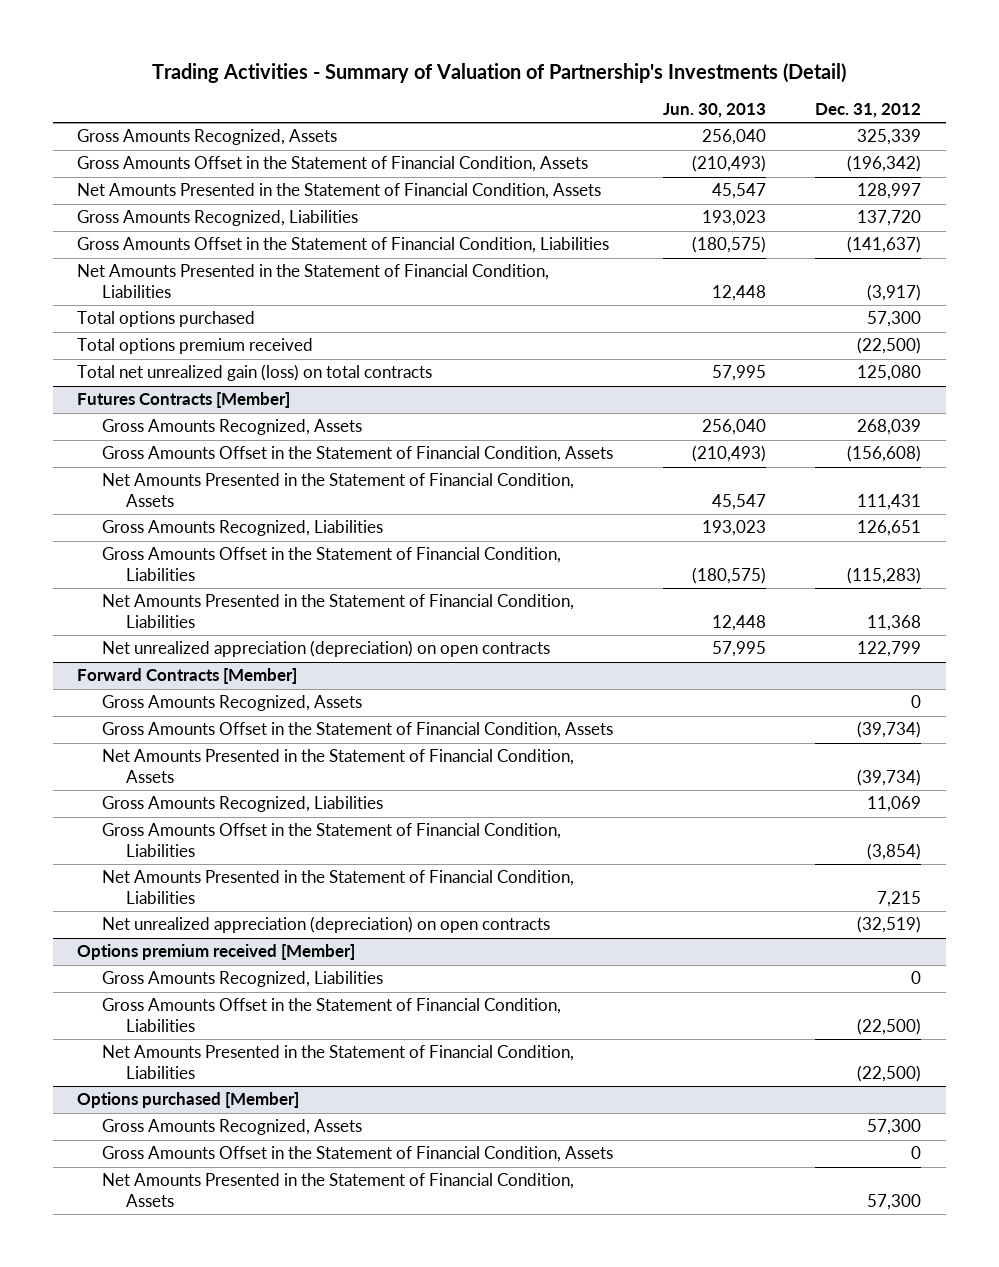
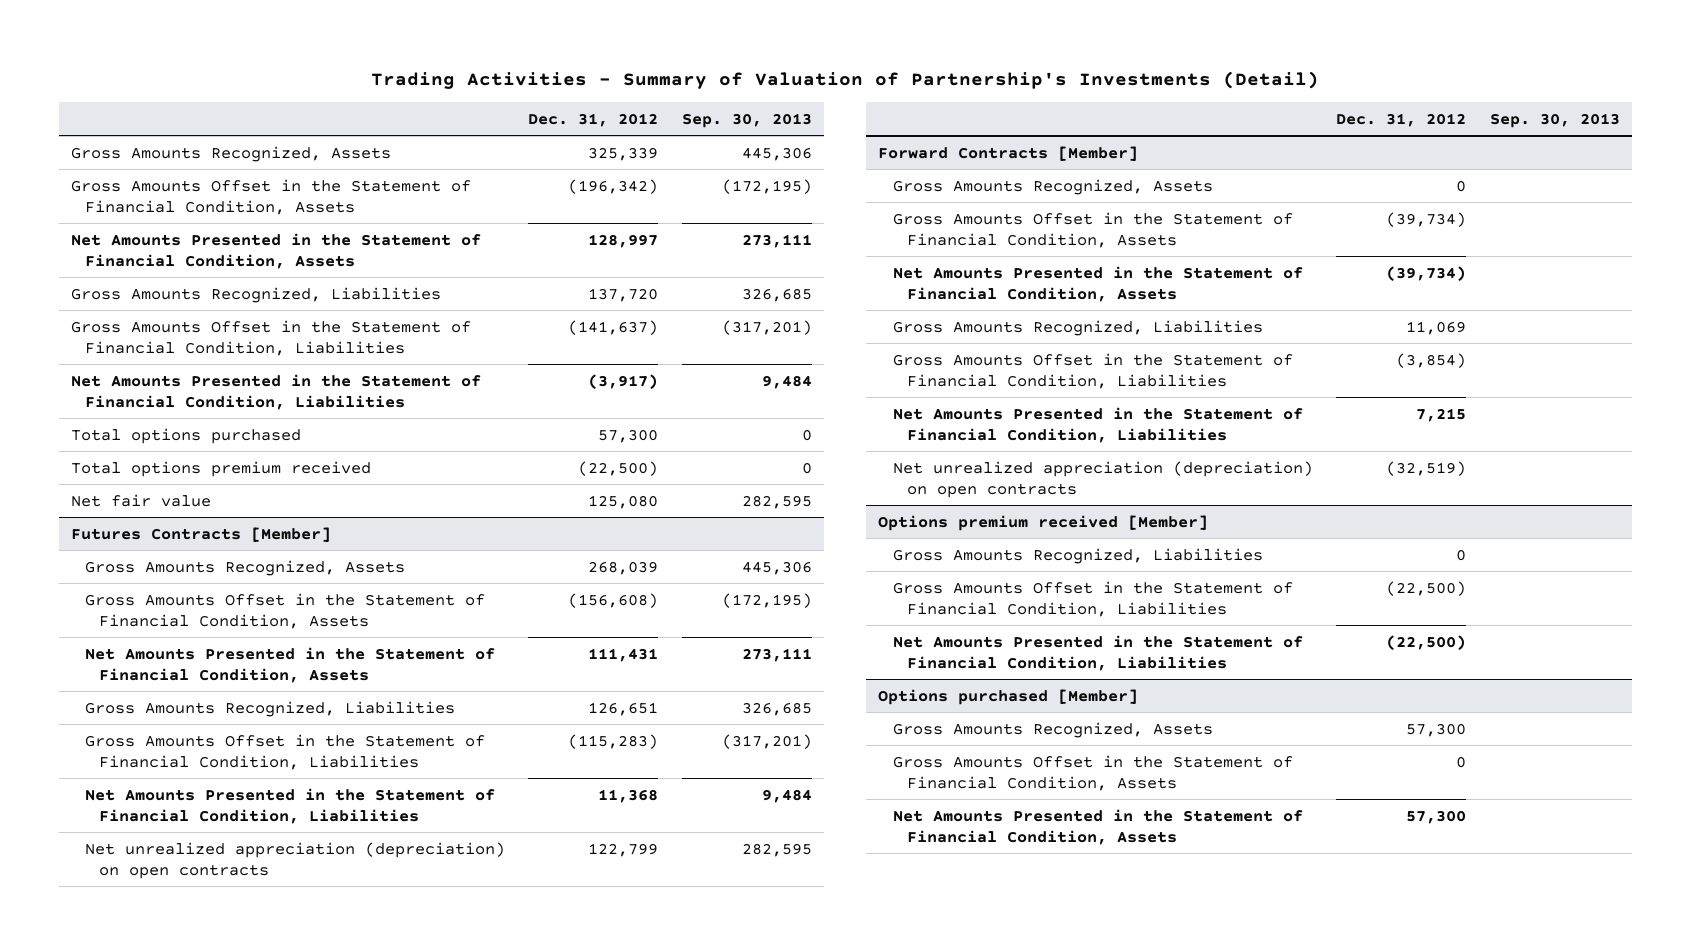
[662,102,766,118] Jun. 30, 2013 -> none
none -> [682,112,813,128] Sep. 30, 2013
[77,364,433,382] Total net unrealized gain (loss) on total contracts -> [70,493,211,507] Net fair value

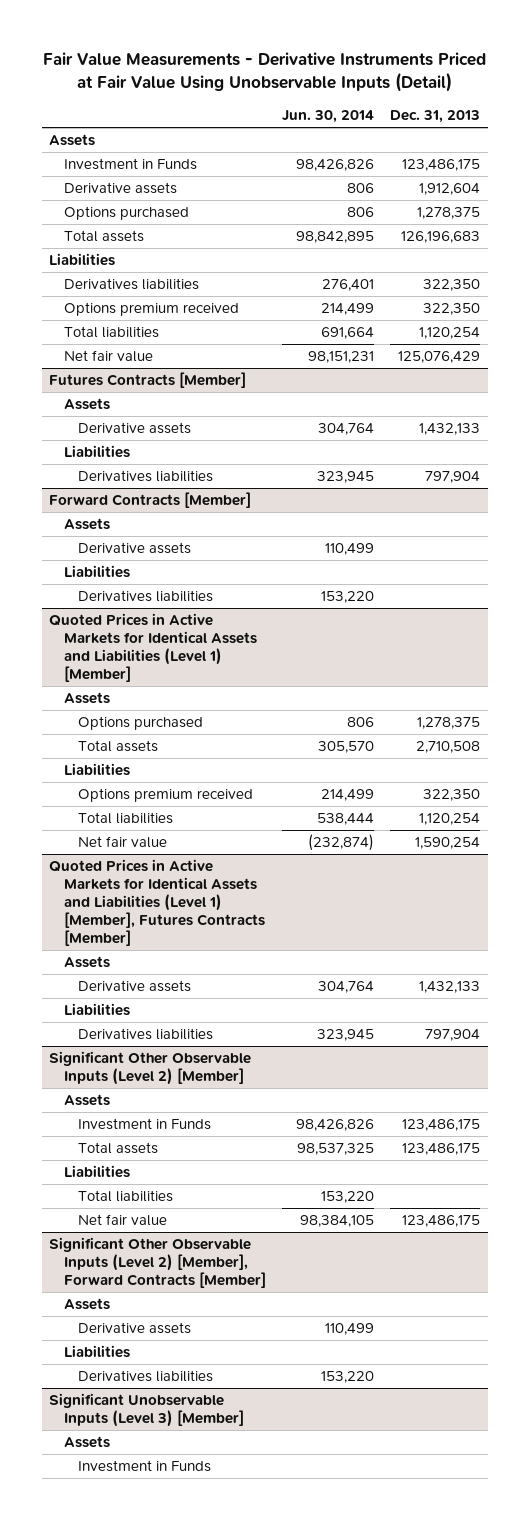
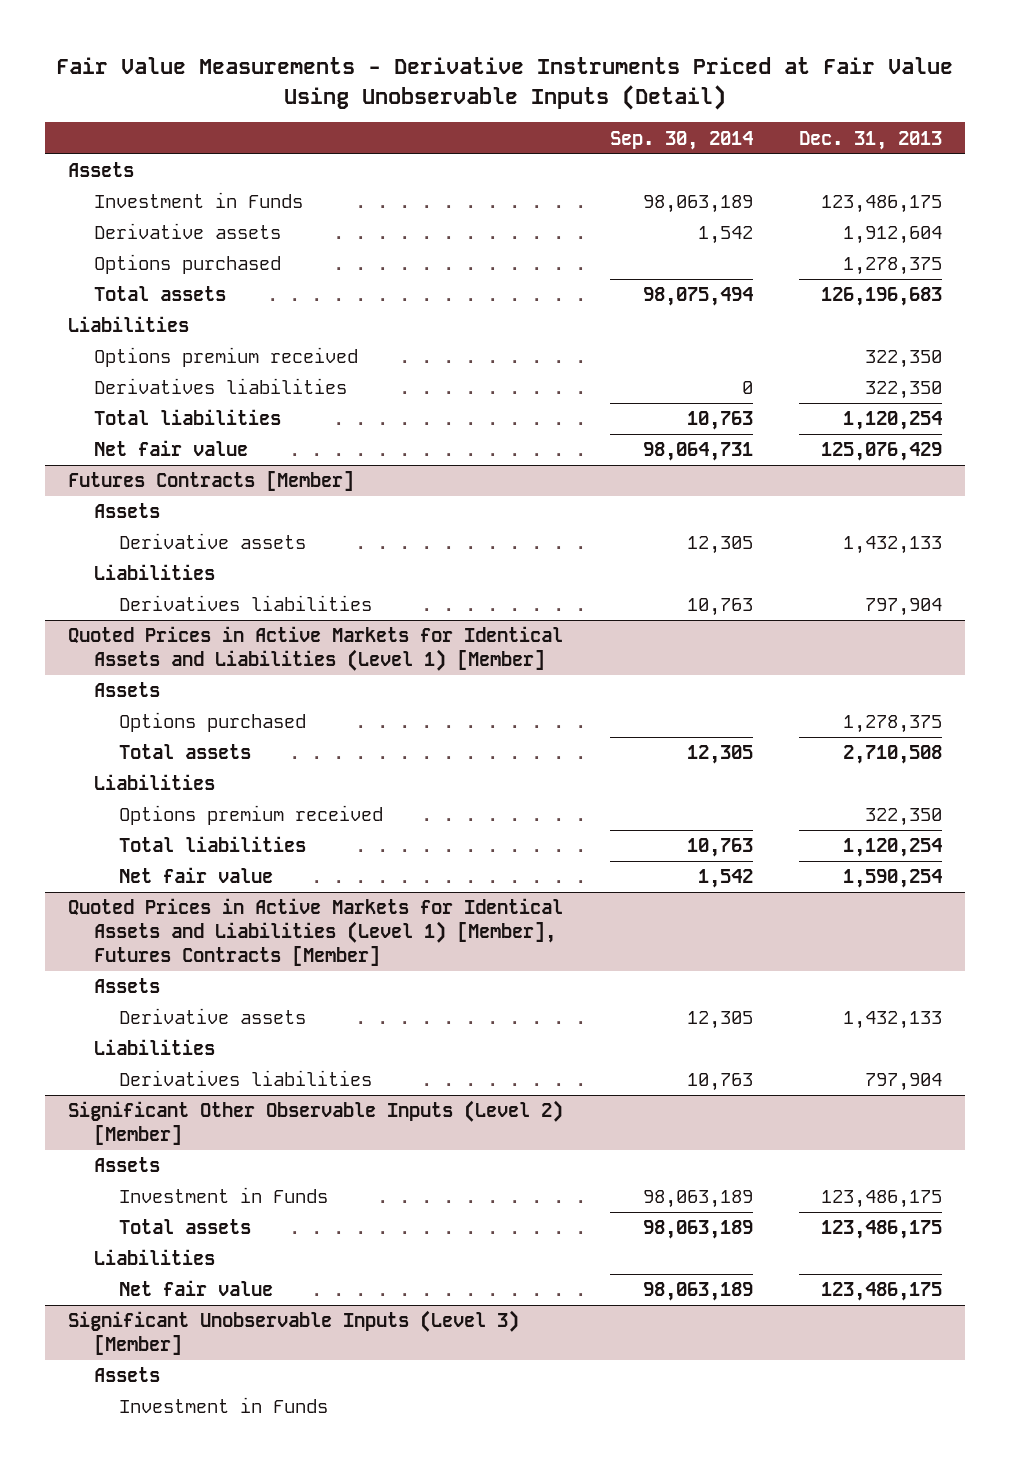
[281,110,374,124] Jun. 30, 2014 -> none
none -> [609,130,753,150] Sep. 30, 2014
[63,278,199,291] Derivatives liabilities -> [93,378,347,395] Derivatives liabilities
[49,492,252,509] Forward Contracts [Member] -> none
[63,518,110,531] Assets -> none
[78,542,192,555] Derivative assets -> none
[63,565,130,579] Liabilities -> none
[78,590,214,603] Derivatives liabilities -> none
[78,1190,174,1203] Total liabilities -> none
[49,1237,266,1289] Significant Other Observable Inputs (Level 2) [Member], Forward Contracts [Member] -> none
[63,1298,110,1311] Assets -> none
[78,1322,192,1335] Derivative assets -> none
[63,1345,130,1359] Liabilities -> none
[78,1370,214,1383] Derivatives liabilities -> none

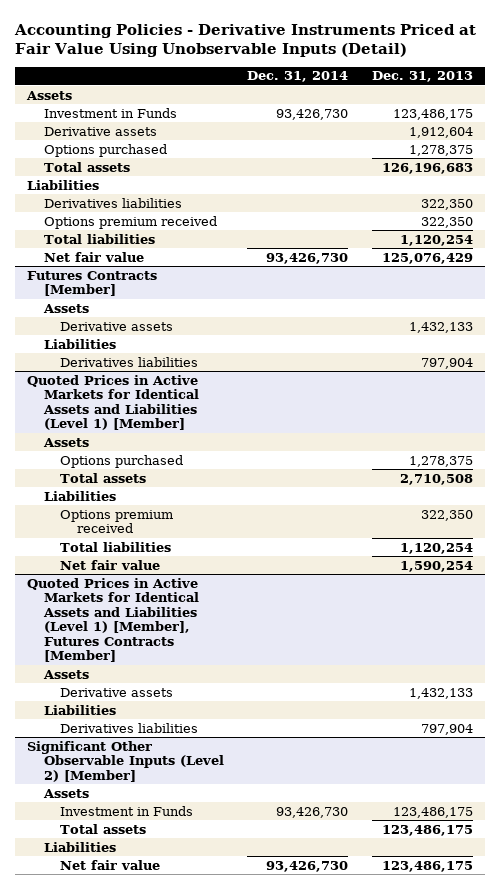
[56,57,954,110] Fair Value Measurements - Derivative Instruments Priced at Fair Value Using Unobservable Inputs (Detail) -> [14,23,477,58] Accounting Policies - Derivative Instruments Priced at Fair Value Using Unobservable Inputs (Detail)
[609,130,753,150] Sep. 30, 2014 -> none
none -> [247,71,349,83] Dec. 31, 2014
[93,347,358,368] Options premium received -> [43,215,217,229] Options premium received
[68,1310,520,1355] Significant Unobservable Inputs (Level 3) [Member] -> none
[93,1367,160,1383] Assets -> none
[119,1397,329,1414] Investment in Funds -> none

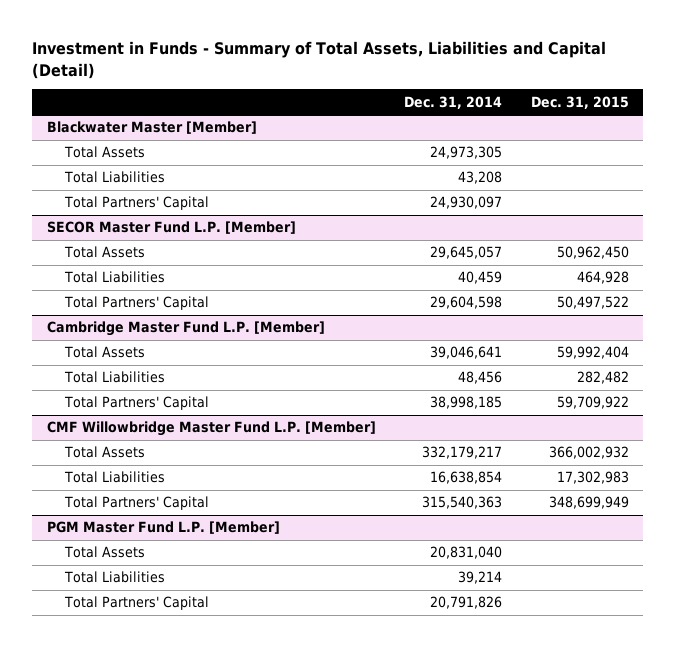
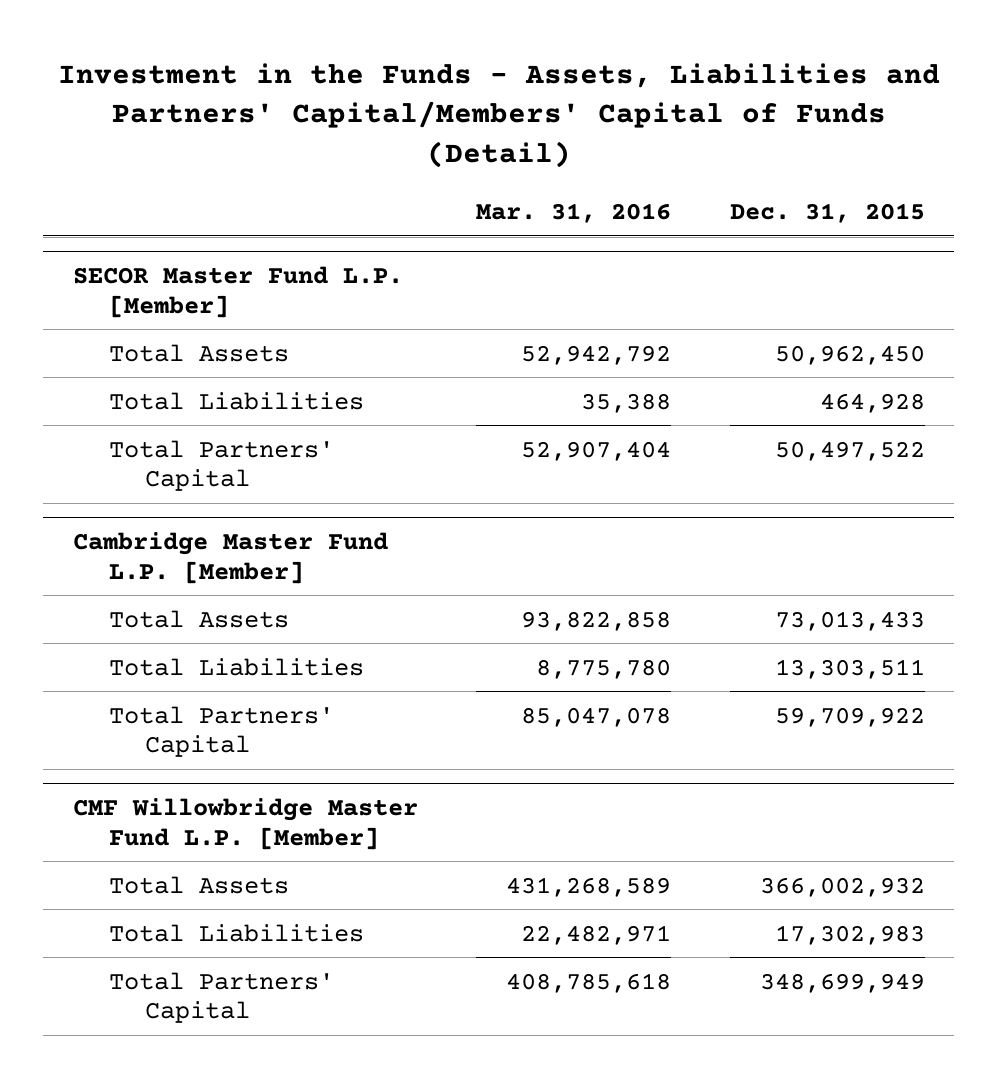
[32,40,607,79] Investment in Funds - Summary of Total Assets, Liabilities and Capital (Detail) -> [57,62,940,168] Investment in the Funds - Assets, Liabilities and Partners' Capital/Members' Capital of Funds (Detail)
[404,95,503,109] Dec. 31, 2014 -> none
none -> [476,203,672,224] Mar. 31, 2016
[46,121,257,135] Blackwater Master [Member] -> none
[64,146,146,159] Total Assets -> none
[64,171,166,184] Total Liabilities -> none
[64,196,210,211] Total Partners' Capital -> none
[556,346,629,360] 59,992,404 -> [775,610,926,631] 73,013,433
[576,371,629,385] 282,482 -> [775,658,926,679] 13,303,511
[46,521,280,535] PGM Master Fund L.P. [Member] -> none
[64,546,146,559] Total Assets -> none
[64,571,166,584] Total Liabilities -> none
[64,596,210,611] Total Partners' Capital -> none

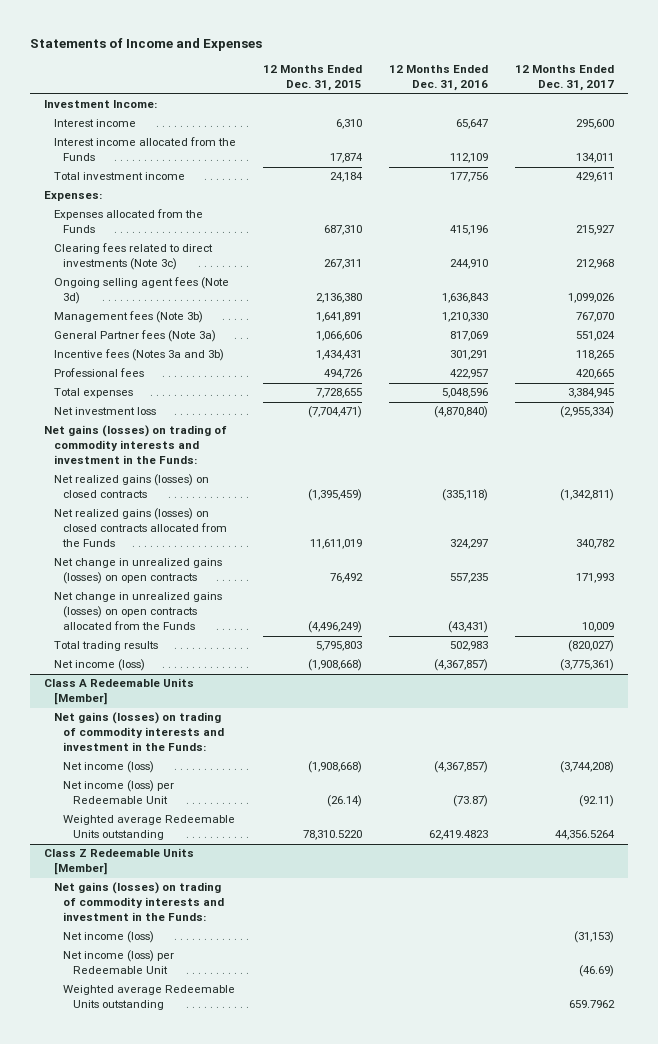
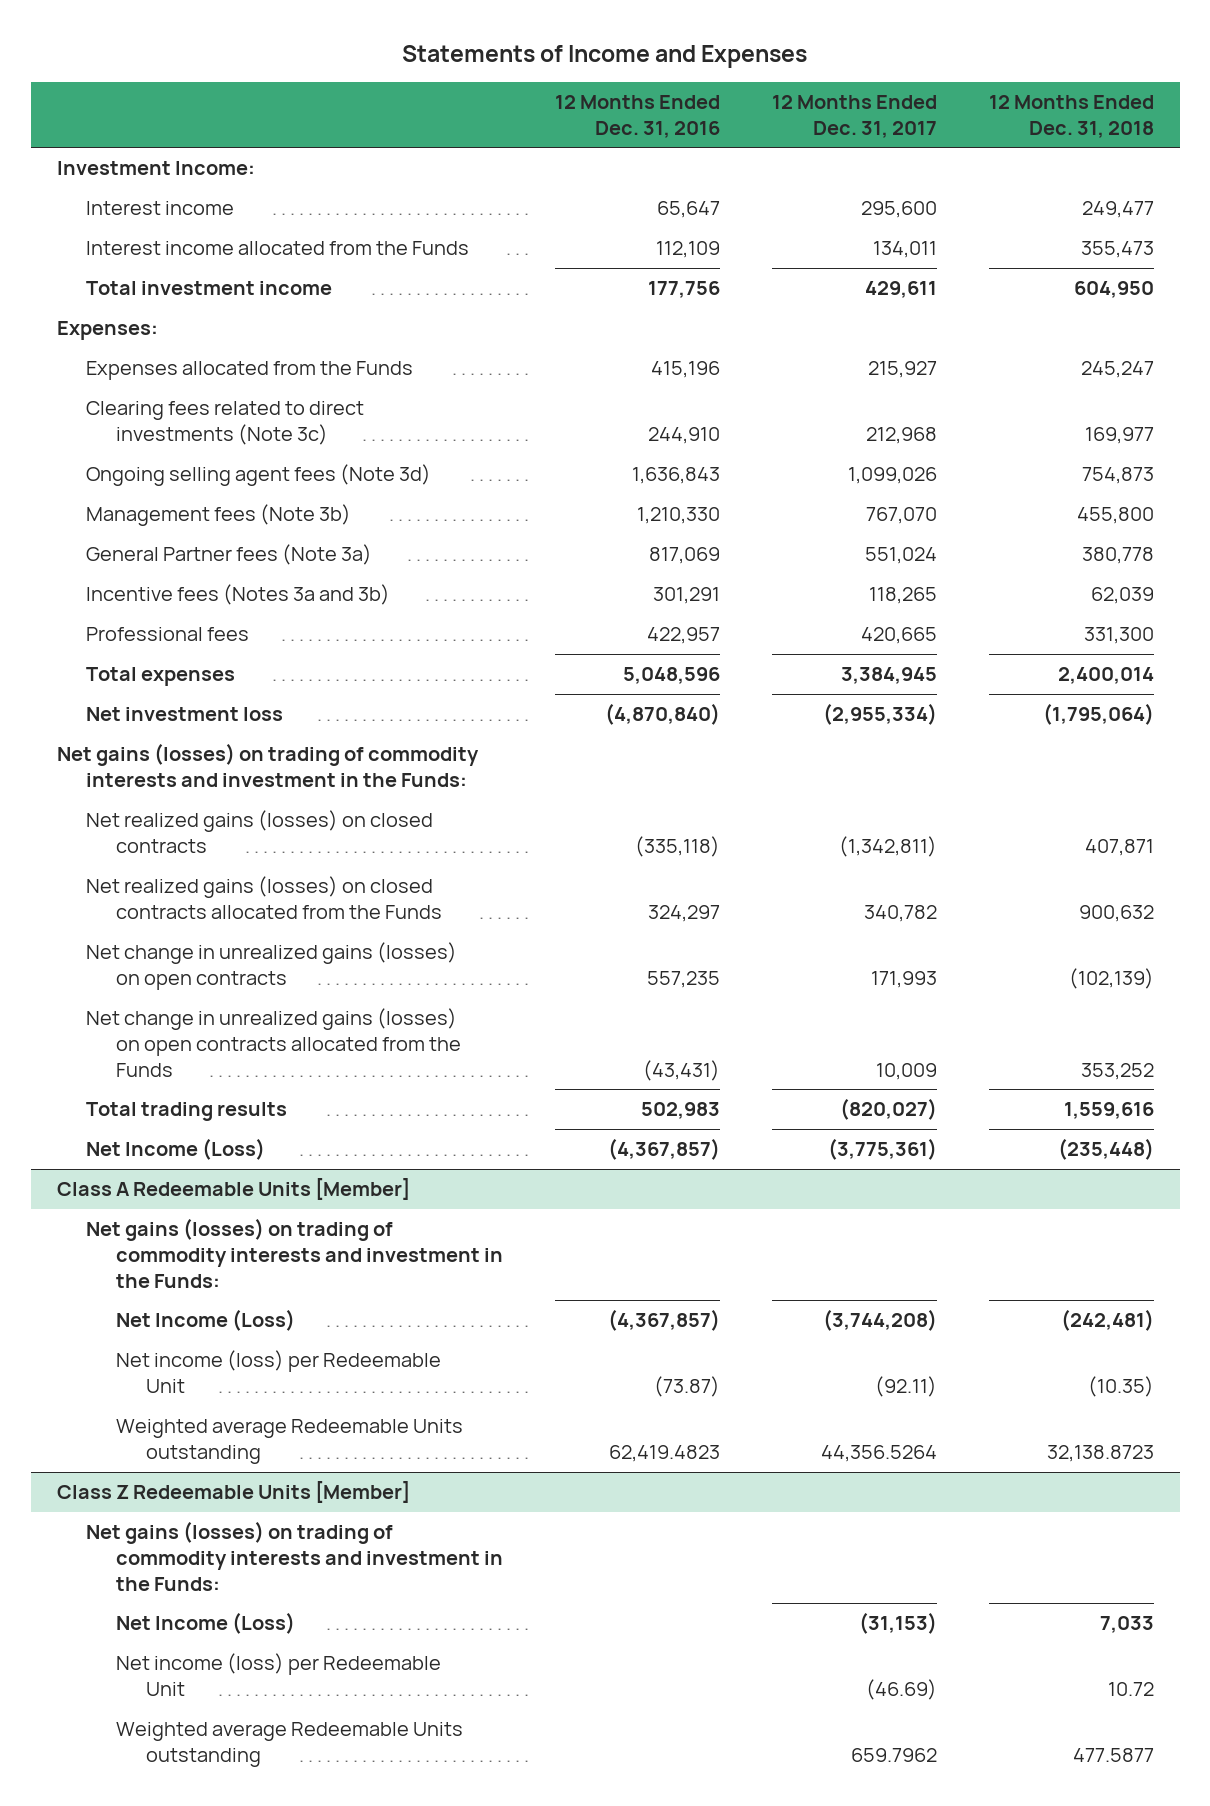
[262,65,362,92] 12 Months Ended Dec. 31, 2015 -> none
none -> [988,94,1154,138] 12 Months Ended Dec. 31, 2018
[53,659,145,672] Net income (loss) -> [86,1138,266,1161] Net Income (Loss)
[63,761,155,774] Net income (loss) -> [116,1309,296,1332] Net Income (Loss)
[63,931,155,944] Net income (loss) -> [116,1612,296,1635] Net Income (Loss)

